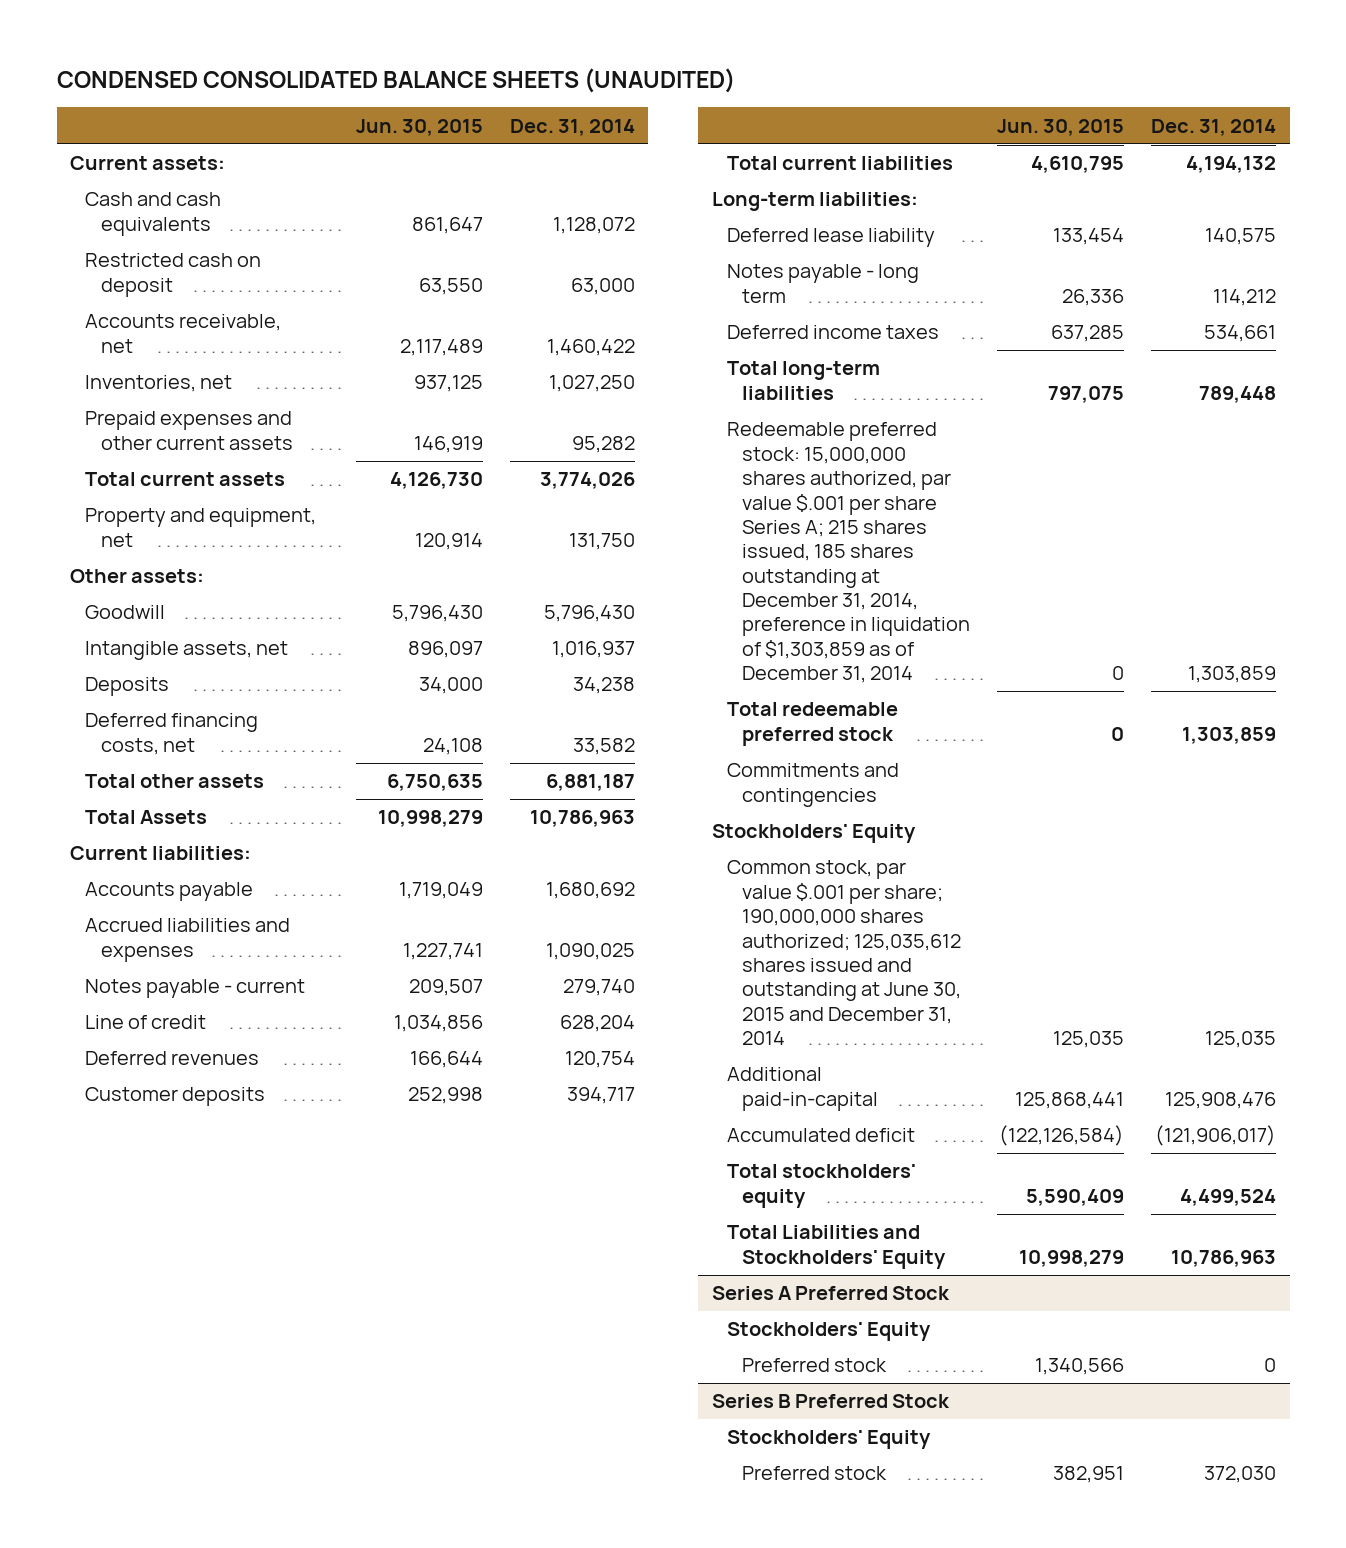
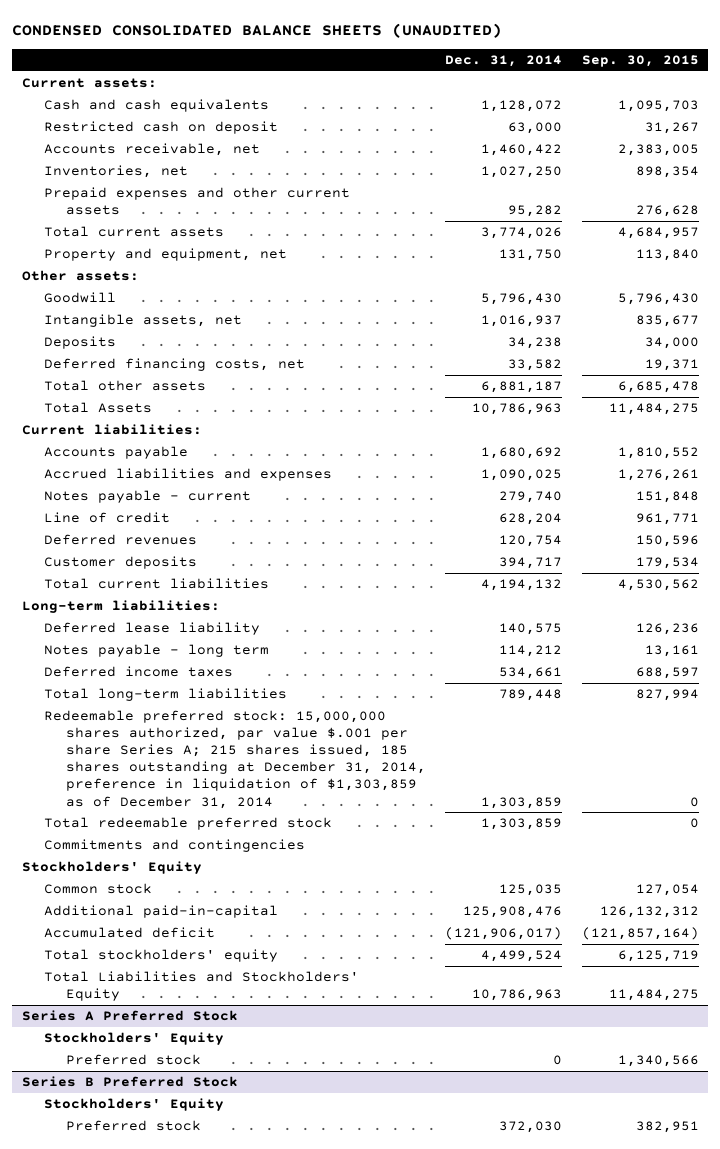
[355,118,483,136] Jun. 30, 2015 -> none
none -> [581,55,699,68] Sep. 30, 2015
[726,860,962,1045] Common stock, par value $.001 per share; 190,000,000 shares authorized; 125,035,612 shares issued and outstanding at June 30, 2015 and December 31, 2014 -> [43,883,152,895] Common stock

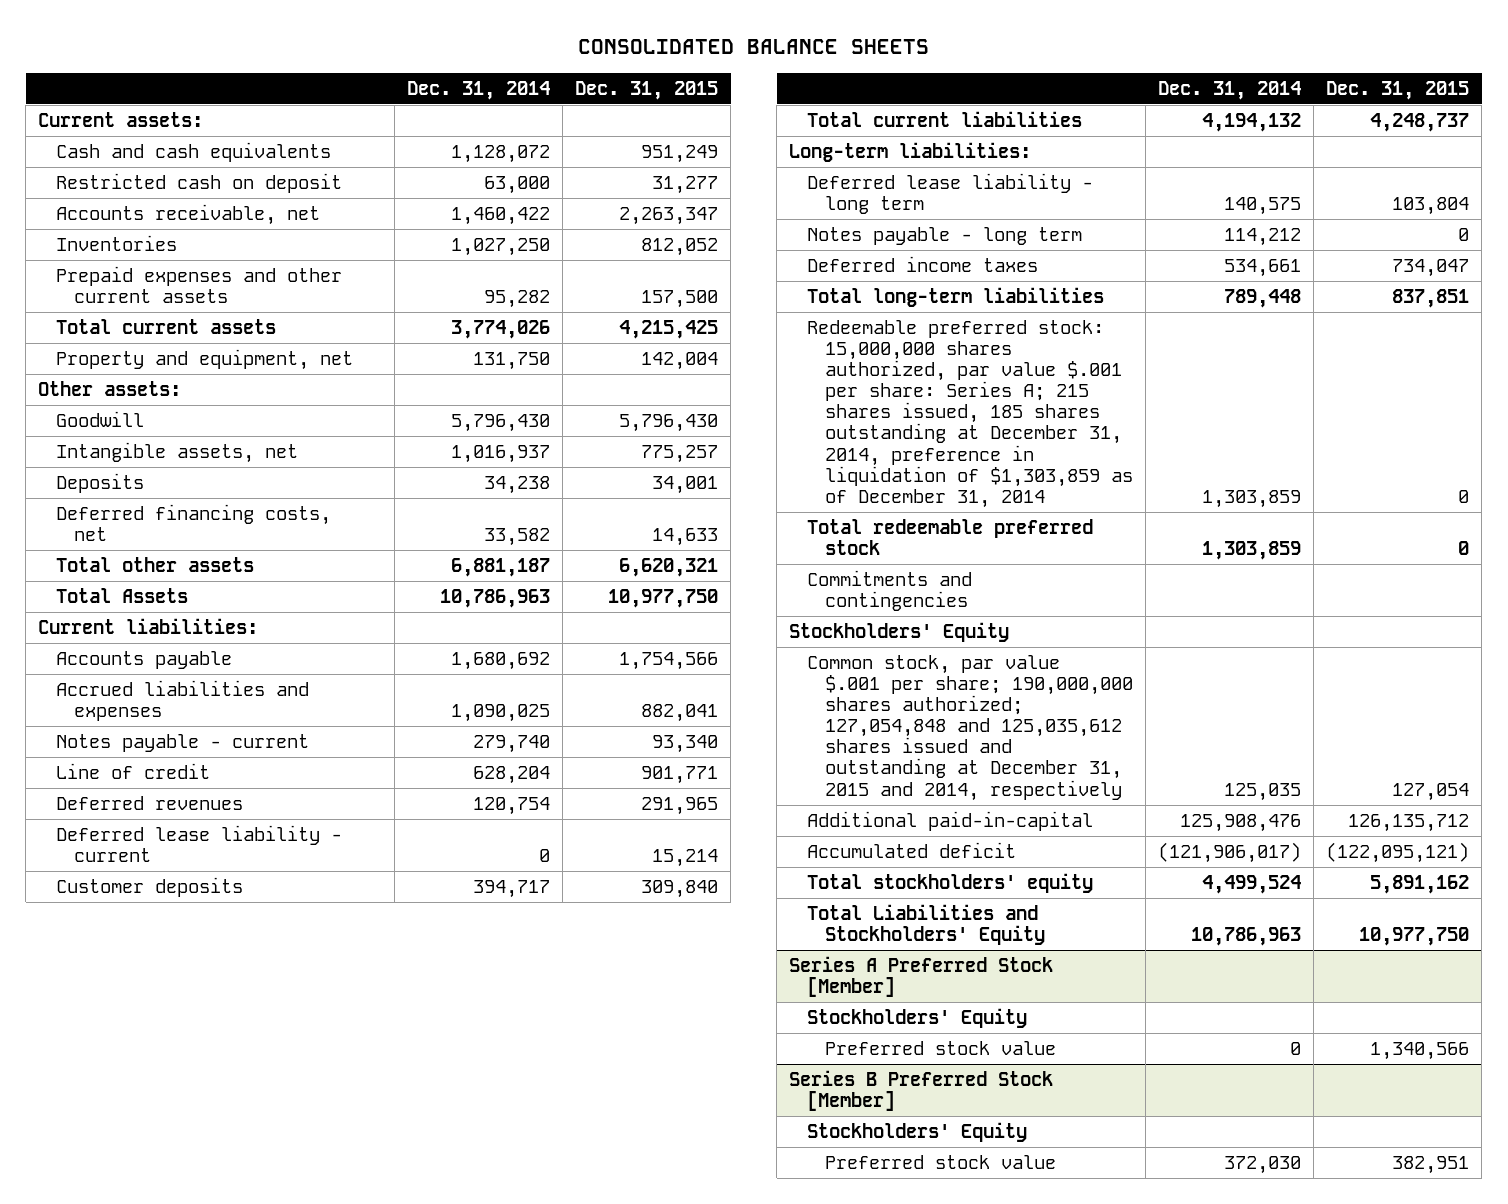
[12,22,503,38] CONDENSED CONSOLIDATED BALANCE SHEETS (UNAUDITED) -> [577,39,929,55] CONSOLIDATED BALANCE SHEETS
[581,55,699,68] Sep. 30, 2015 -> none
none -> [575,80,719,100] Dec. 31, 2015
[43,165,188,179] Inventories, net -> [56,235,178,252] Inventories
none -> [56,825,343,863] Deferred lease liability - current
[43,622,260,636] Deferred lease liability -> [807,173,1094,215] Deferred lease liability - long term
[43,710,427,809] Redeemable preferred stock: 15,000,000 shares authorized, par value $.001 per share Series A; 215 shares issued, 185 shares outstanding at December 31, 2014, preference in liquidation of $1,303,859 as of December 31, 2014 -> [807,320,1134,508] Redeemable preferred stock: 15,000,000 shares authorized, par value $.001 per share: Series A; 215 shares issued, 185 shares outstanding at December 31, 2014, preference in liquidation of $1,303,859 as of December 31, 2014
[43,883,152,895] Common stock -> [807,655,1134,801] Common stock, par value $.001 per share; 190,000,000 shares authorized; 127,054,848 and 125,035,612 shares issued and outstanding at December 31, 2015 and 2014, respectively
[21,1010,238,1022] Series A Preferred Stock -> [789,956,1054,998] Series A Preferred Stock [Member]
[66,1054,202,1066] Preferred stock -> [825,1041,1057,1056] Preferred stock value
[21,1076,238,1088] Series B Preferred Stock -> [789,1070,1054,1112] Series B Preferred Stock [Member]
[66,1120,202,1132] Preferred stock -> [825,1155,1057,1170] Preferred stock value

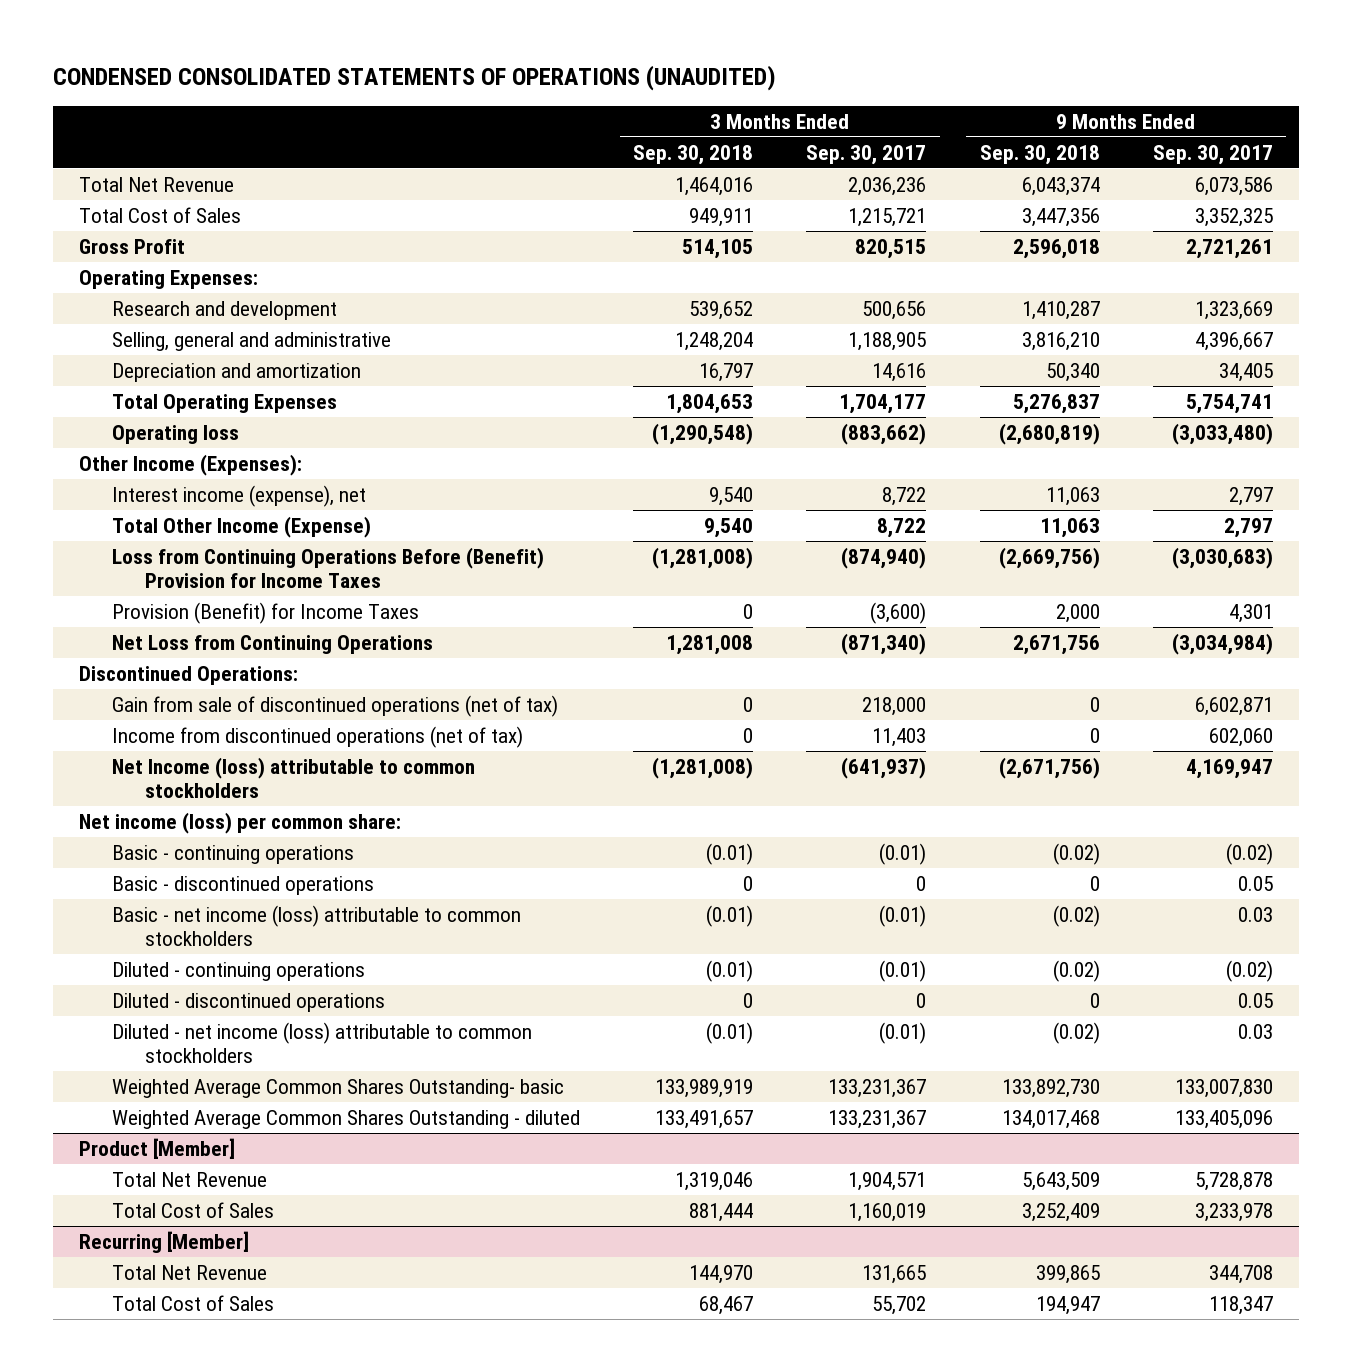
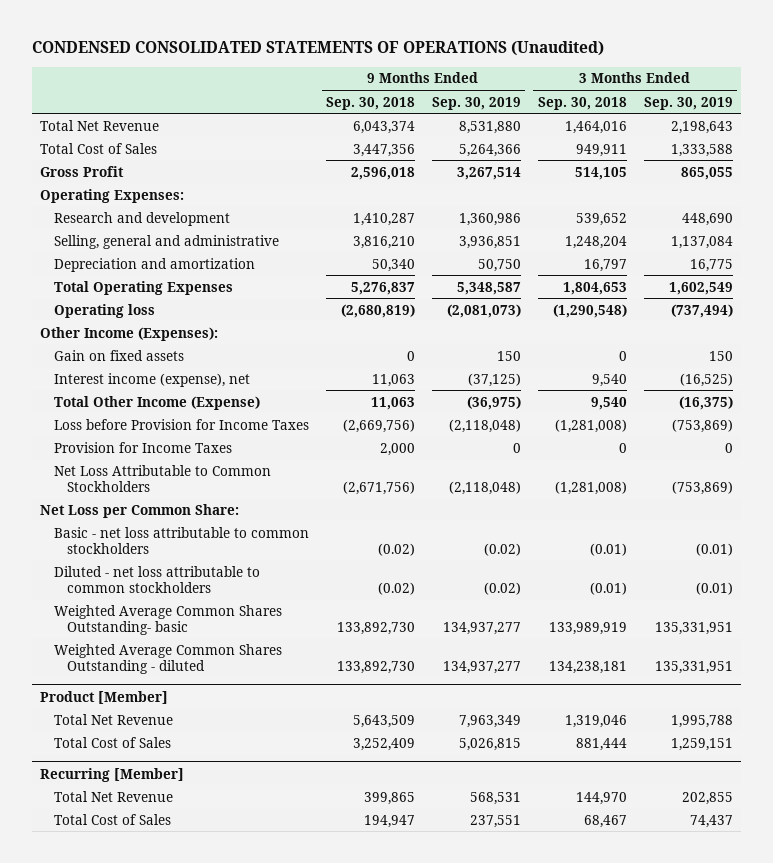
[52,64,776,91] CONDENSED CONSOLIDATED STATEMENTS OF OPERATIONS (UNAUDITED) -> [31,41,604,57] CONDENSED CONSOLIDATED STATEMENTS OF OPERATIONS (Unaudited)
[806,144,927,165] Sep. 30, 2017 -> none
[1152,144,1273,165] Sep. 30, 2017 -> none
none -> [431,96,521,110] Sep. 30, 2019
none -> [643,96,733,110] Sep. 30, 2019
none -> [53,349,184,361] Gain on fixed assets
[79,665,299,685] Discontinued Operations: -> none
[112,694,559,717] Gain from sale of discontinued operations (net of tax) -> none
[112,725,524,748] Income from discontinued operations (net of tax) -> none
[112,756,476,799] Net Income (loss) attributable to common stockholders -> none
[112,844,355,864] Basic - continuing operations -> none
[112,875,375,895] Basic - discontinued operations -> none
[112,961,366,981] Diluted - continuing operations -> none
[112,992,386,1012] Diluted - discontinued operations -> none
[112,546,545,589] Loss from Continuing Operations Before (Benefit) Provision for Income Taxes -> [53,418,309,430] Loss before Provision for Income Taxes
[112,601,420,624] Provision (Benefit) for Income Taxes -> [53,441,232,453] Provision for Income Taxes
[112,634,434,654] Net Loss from Continuing Operations -> [53,464,271,492] Net Loss Attributable to Common Stockholders
[666,634,754,655] 1,281,008 -> [554,480,627,495] (1,281,008)
[1012,634,1100,655] 2,671,756 -> [342,480,415,495] (2,671,756)
[79,811,402,834] Net income (loss) per common share: -> [40,503,240,518] Net Loss per Common Share:
[112,904,522,947] Basic - net income (loss) attributable to common stockholders -> [53,526,309,554] Basic - net loss attributable to common stockholders
[112,1021,533,1064] Diluted - net income (loss) attributable to common stockholders -> [53,565,260,593] Diluted - net loss attributable to common stockholders
[655,1109,754,1129] 133,491,657 -> [548,660,627,674] 134,238,181
[1001,1109,1100,1129] 134,017,468 -> [336,660,415,674] 133,892,730

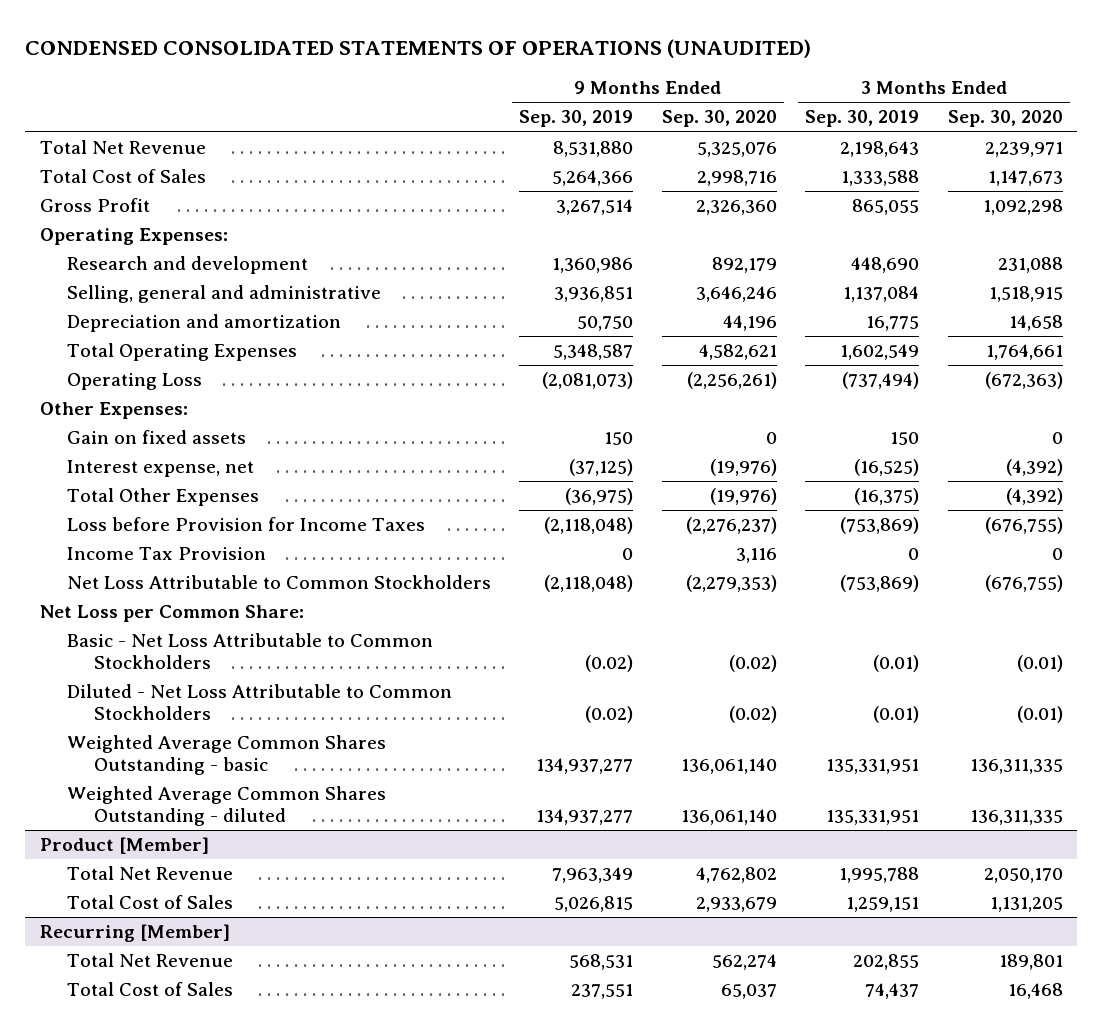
[31,41,604,57] CONDENSED CONSOLIDATED STATEMENTS OF OPERATIONS (Unaudited) -> [25,38,812,58] CONDENSED CONSOLIDATED STATEMENTS OF OPERATIONS (UNAUDITED)
[325,96,415,110] Sep. 30, 2018 -> none
[537,96,627,110] Sep. 30, 2018 -> none
none -> [661,110,777,128] Sep. 30, 2020
none -> [948,110,1064,128] Sep. 30, 2020
[53,303,155,318] Operating loss -> [66,373,202,391] Operating Loss
[40,326,219,341] Other Income (Expenses): -> [39,402,188,420] Other Expenses:
[53,372,250,387] Interest income (expense), net -> [66,460,254,478] Interest expense, net
[53,395,260,410] Total Other Income (Expense) -> [66,488,259,507] Total Other Expenses
[53,441,232,453] Provision for Income Taxes -> [66,547,266,561] Income Tax Provision
[53,526,309,554] Basic - net loss attributable to common stockholders -> [66,633,433,669] Basic - Net Loss Attributable to Common Stockholders
[53,565,260,593] Diluted - net loss attributable to common stockholders -> [66,684,452,720] Diluted - Net Loss Attributable to Common Stockholders
[53,604,282,635] Weighted Average Common Shares Outstanding- basic -> [66,735,386,775] Weighted Average Common Shares Outstanding - basic

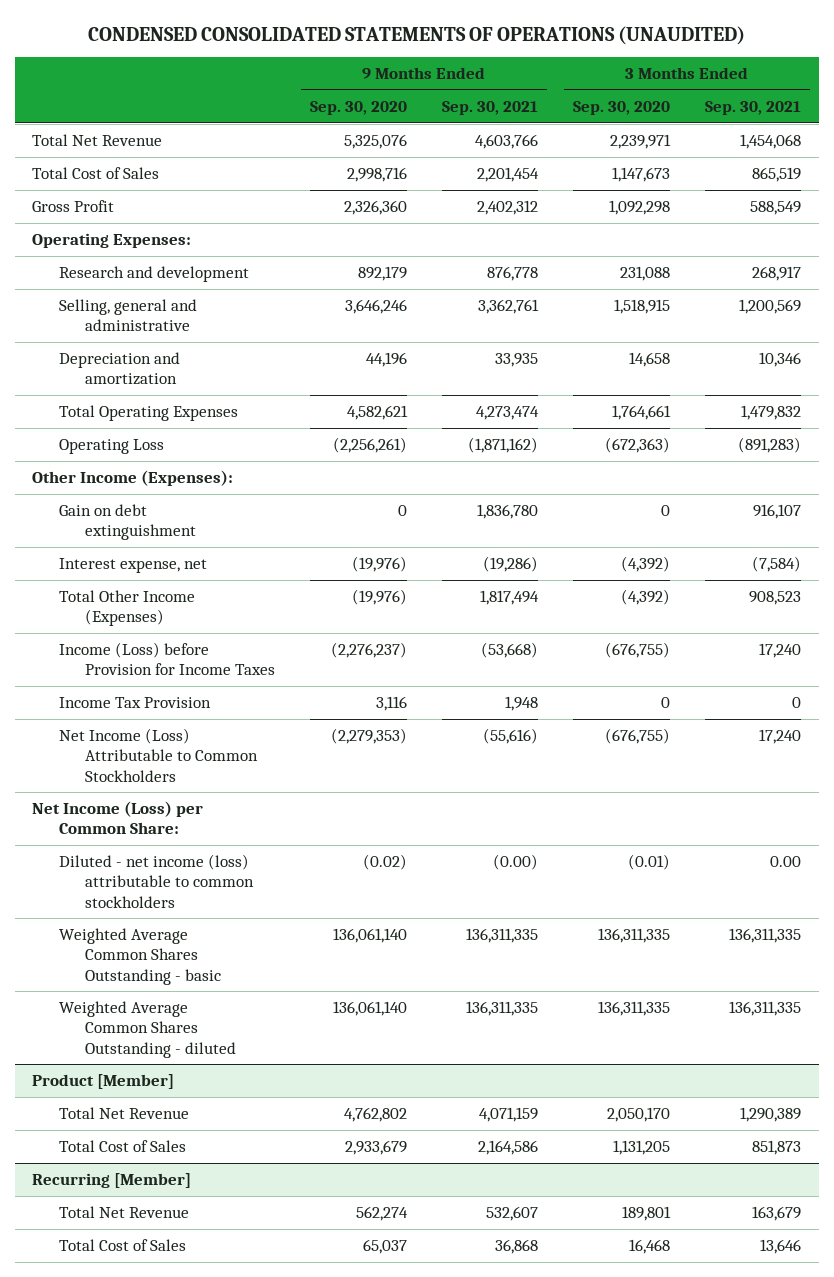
[519,110,634,128] Sep. 30, 2019 -> none
[805,110,920,128] Sep. 30, 2019 -> none
none -> [442,100,539,115] Sep. 30, 2021
none -> [705,100,802,115] Sep. 30, 2021
[66,430,246,445] Gain on fixed assets -> none
[39,402,188,420] Other Expenses: -> [32,470,234,487] Other Income (Expenses):
none -> [58,504,196,541] Gain on debt extinguishment
[66,488,259,507] Total Other Expenses -> [58,590,195,627] Total Other Income (Expenses)
[66,517,425,532] Loss before Provision for Income Taxes -> [58,642,275,676] Income (Loss) before Provision for Income Taxes
[66,633,433,669] Basic - Net Loss Attributable to Common Stockholders -> none
[66,575,491,590] Net Loss Attributable to Common Stockholders -> [58,728,258,782] Net Income (Loss) Attributable to Common Stockholders
[39,605,304,623] Net Loss per Common Share: -> [32,801,204,835] Net Income (Loss) per Common Share:
[66,684,452,720] Diluted - Net Loss Attributable to Common Stockholders -> [58,854,254,908] Diluted - net income (loss) attributable to common stockholders

